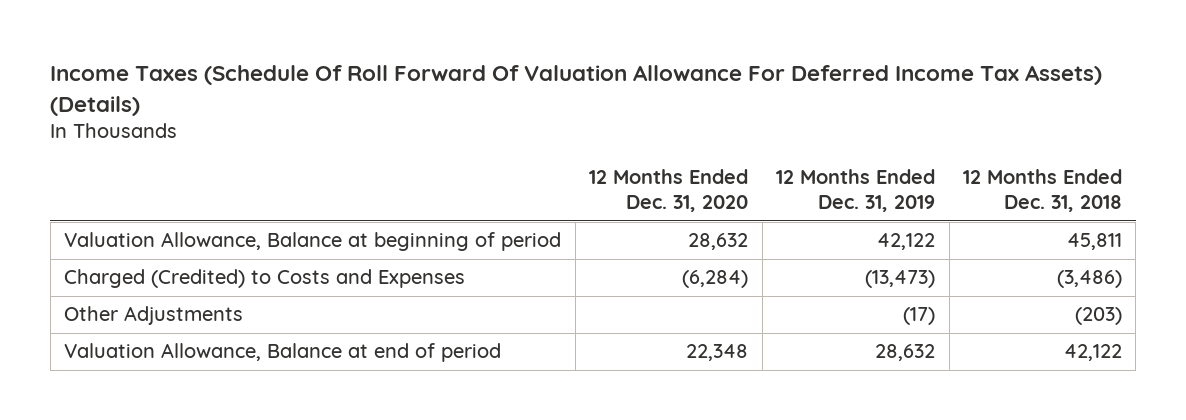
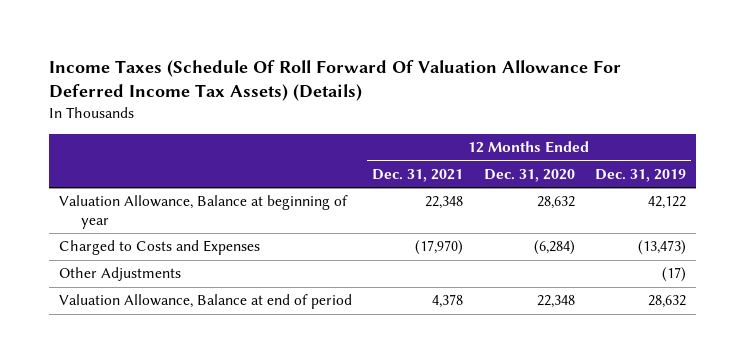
[962,168,1122,213] 12 Months Ended Dec. 31, 2018 -> none
none -> [372,168,464,182] Dec. 31, 2021
[64,232,562,252] Valuation Allowance, Balance at beginning of period -> [59,195,349,229] Valuation Allowance, Balance at beginning of year
[64,269,466,289] Charged (Credited) to Costs and Expenses -> [59,240,261,256] Charged to Costs and Expenses

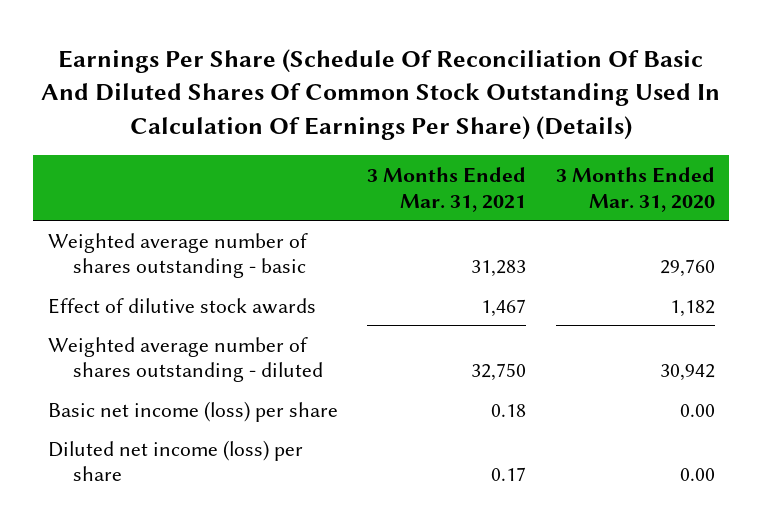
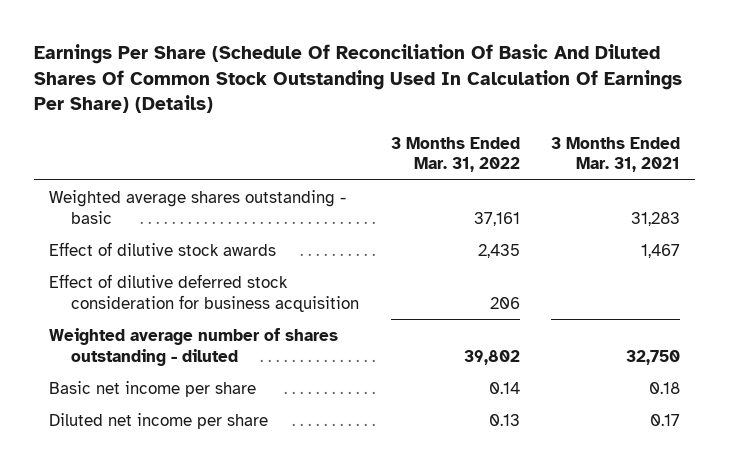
[555,167,715,212] 3 Months Ended Mar. 31, 2020 -> none
none -> [390,136,520,173] 3 Months Ended Mar. 31, 2022
[47,232,308,279] Weighted average number of shares outstanding - basic -> [49,189,347,224] Weighted average shares outstanding - basic
none -> [49,273,360,312] Effect of dilutive deferred stock consideration for business acquisition
[47,400,338,422] Basic net income (loss) per share -> [49,380,257,397] Basic net income per share
[47,439,303,482] Diluted net income (loss) per share -> [49,412,269,429] Diluted net income per share

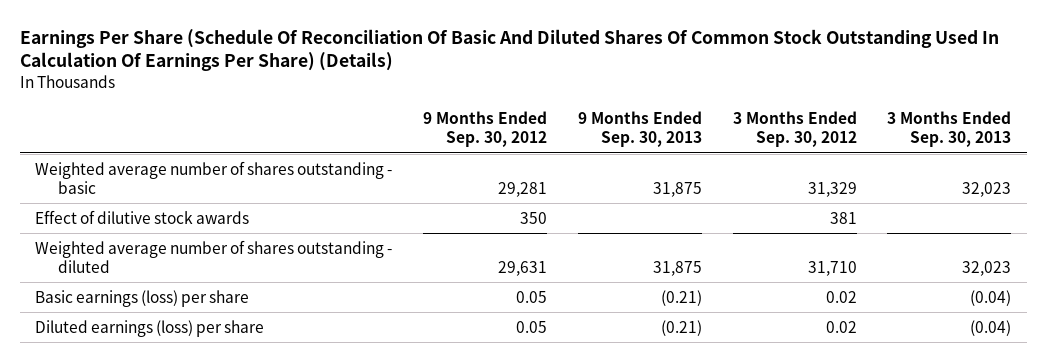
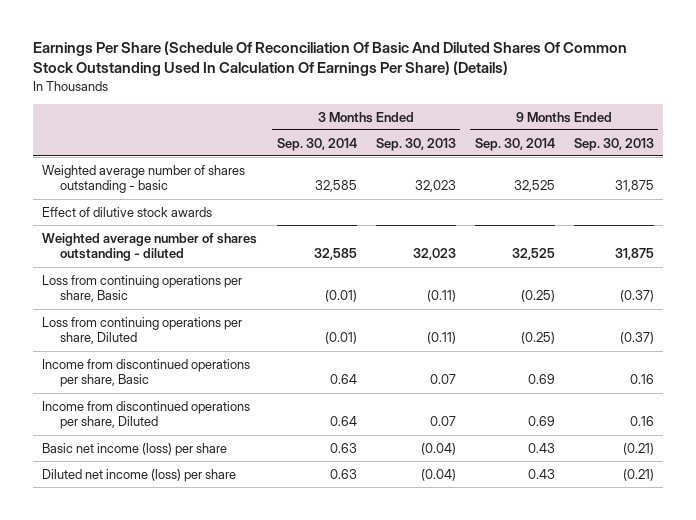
[422,111,547,148] 9 Months Ended Sep. 30, 2012 -> none
[732,111,857,148] 3 Months Ended Sep. 30, 2012 -> none
none -> [276,137,357,151] Sep. 30, 2014
none -> [474,137,555,151] Sep. 30, 2014
none -> [42,274,243,303] Loss from continuing operations per share, Basic
none -> [42,316,243,345] Loss from continuing operations per share, Diluted
none -> [42,358,251,388] Income from discontinued operations per share, Basic
none -> [42,400,251,430] Income from discontinued operations per share, Diluted
[35,289,250,307] Basic earnings (loss) per share -> [42,442,228,456] Basic net income (loss) per share
[35,319,265,337] Diluted earnings (loss) per share -> [42,468,237,482] Diluted net income (loss) per share

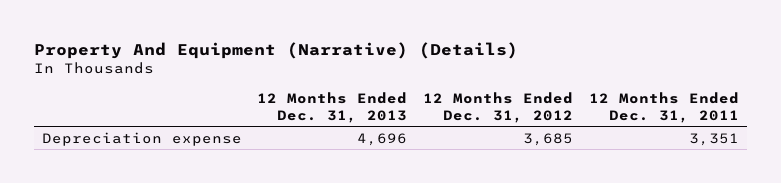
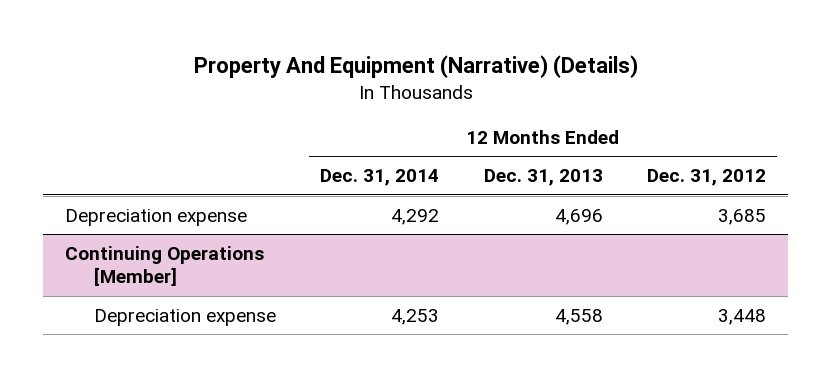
[589,91,740,124] 12 Months Ended Dec. 31, 2011 -> none
none -> [320,169,440,187] Dec. 31, 2014
none -> [65,245,265,287] Continuing Operations [Member]
none -> [94,308,277,326] Depreciation expense

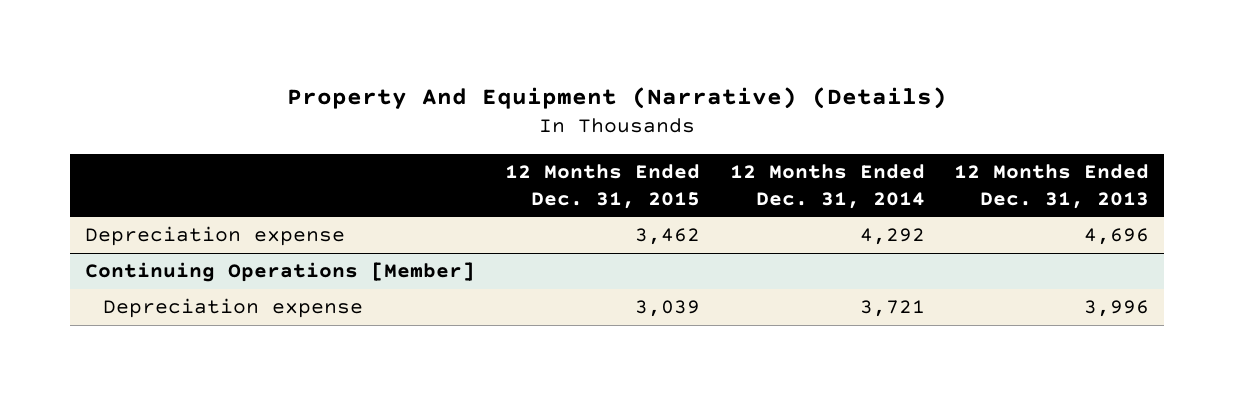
[646,169,766,187] Dec. 31, 2012 -> none
none -> [504,163,700,209] 12 Months Ended Dec. 31, 2015
[391,308,440,325] 4,253 -> [859,300,925,318] 3,721
[554,308,603,325] 4,558 -> [1084,300,1150,318] 3,996

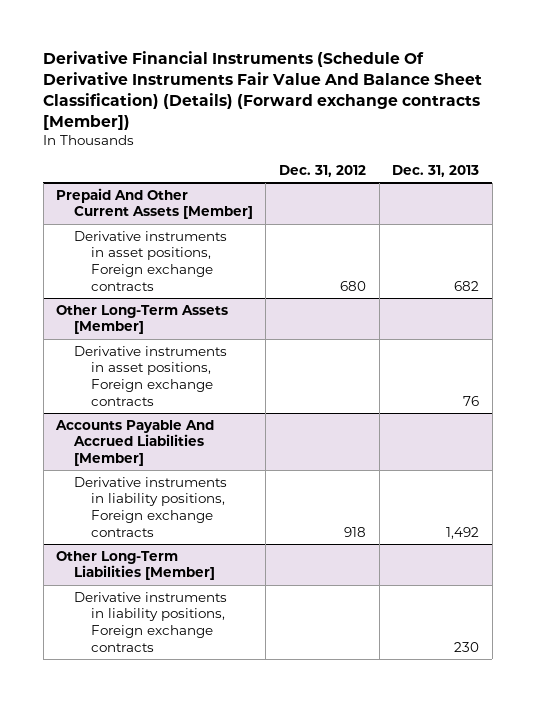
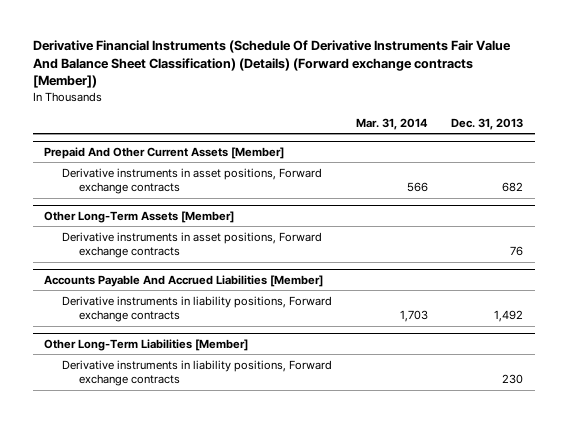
[279,164,367,177] Dec. 31, 2012 -> none
none -> [355,117,428,130] Mar. 31, 2014
[73,230,227,291] Derivative instruments in asset positions, Foreign exchange contracts -> [61,167,322,195] Derivative instruments in asset positions, Forward exchange contracts
[73,345,227,406] Derivative instruments in asset positions, Foreign exchange contracts -> [61,231,322,259] Derivative instruments in asset positions, Forward exchange contracts
[73,476,227,537] Derivative instruments in liability positions, Foreign exchange contracts -> [61,295,332,323] Derivative instruments in liability positions, Forward exchange contracts
[73,591,227,652] Derivative instruments in liability positions, Foreign exchange contracts -> [61,359,332,387] Derivative instruments in liability positions, Forward exchange contracts

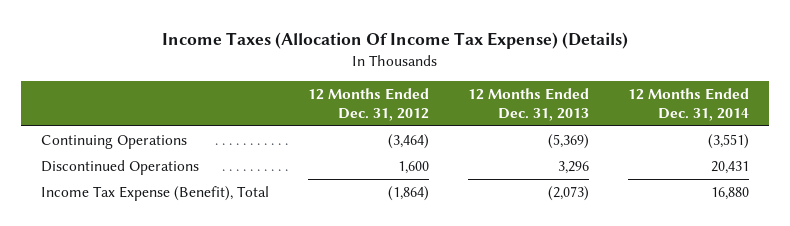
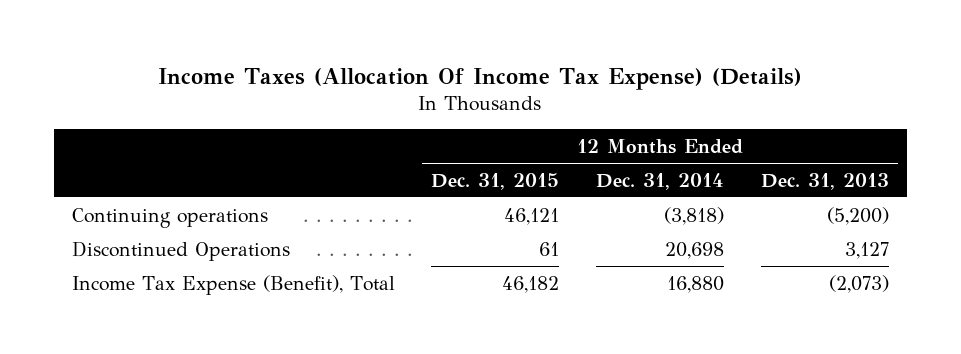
[307,88,429,121] 12 Months Ended Dec. 31, 2012 -> none
none -> [431,172,560,190] Dec. 31, 2015
[40,135,187,150] Continuing Operations -> [71,207,268,228] Continuing operations
[548,134,590,150] (5,369) -> [826,206,889,225] (5,200)
[708,134,750,150] (3,551) -> [664,206,725,225] (3,818)
[558,161,590,175] 3,296 -> [844,241,889,259] 3,127
[711,161,750,175] 20,431 -> [665,241,725,259] 20,698

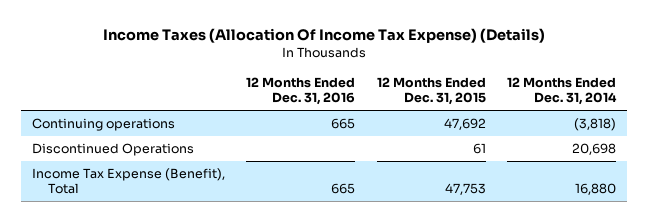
[760,172,889,190] Dec. 31, 2013 -> none
none -> [246,76,356,106] 12 Months Ended Dec. 31, 2016
[504,207,560,225] 46,121 -> [443,118,486,131] 47,692
[502,275,560,293] 46,182 -> [444,183,486,196] 47,753

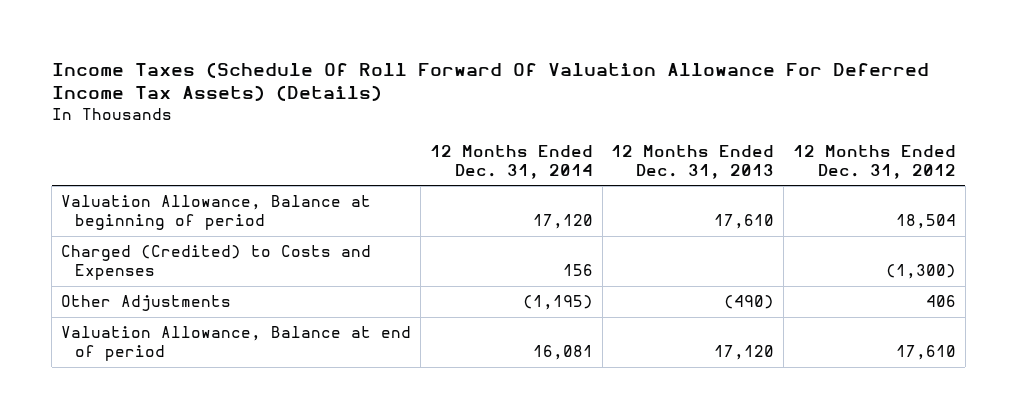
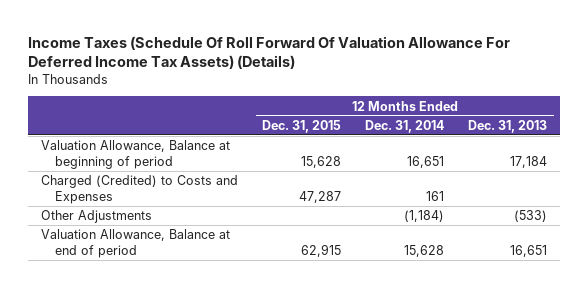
[792,144,956,179] 12 Months Ended Dec. 31, 2012 -> none
none -> [261,119,341,133] Dec. 31, 2015
[532,214,593,230] 17,120 -> [407,156,445,169] 16,651
[714,214,775,230] 17,610 -> [510,156,548,169] 17,184
[562,264,593,277] 156 -> [426,191,445,202] 161
[522,295,593,311] (1,195) -> [404,210,445,223] (1,184)
[724,295,775,310] (490) -> [514,210,548,223] (533)
[532,345,593,361] 16,081 -> [404,245,445,258] 15,628
[714,345,775,361] 17,120 -> [510,245,548,258] 16,651

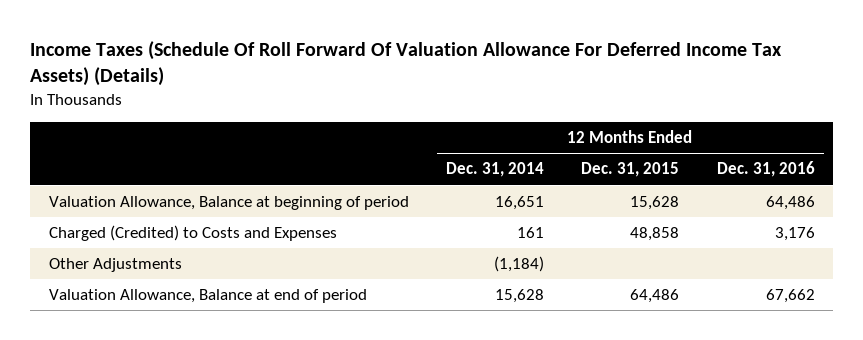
[468,119,548,133] Dec. 31, 2013 -> none
none -> [716,161,815,178] Dec. 31, 2016
[298,191,341,204] 47,287 -> [630,227,680,242] 48,858
[300,244,341,258] 62,915 -> [630,289,680,304] 64,486

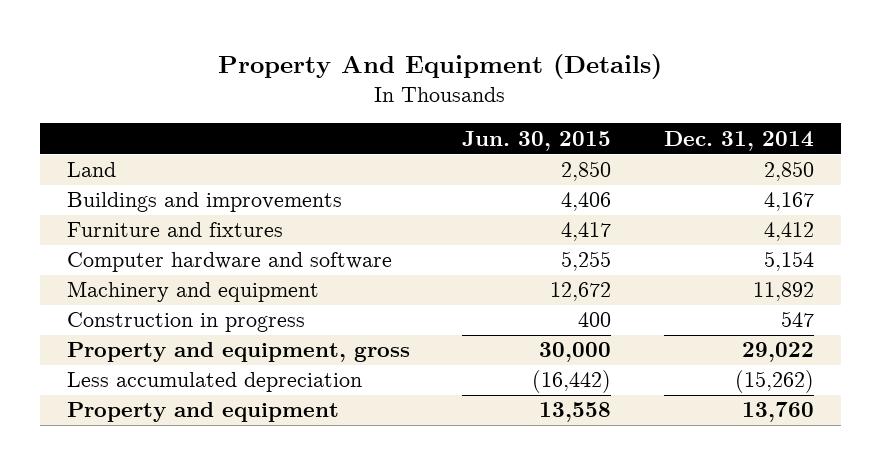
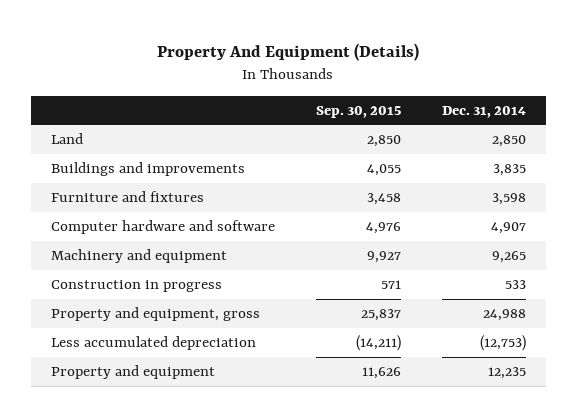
[462,130,612,151] Jun. 30, 2015 -> none
none -> [315,105,401,118] Sep. 30, 2015
[764,192,815,212] 4,167 -> [492,164,526,177] 3,835
[764,222,815,242] 4,412 -> [491,193,526,206] 3,598
[764,251,815,272] 5,154 -> [490,222,526,235] 4,907
[753,282,815,302] 11,892 -> [491,251,526,264] 9,265
[781,311,815,328] 547 -> [504,280,526,290] 533
[742,342,815,363] 29,022 -> [482,309,526,322] 24,988
[735,370,815,394] (15,262) -> [479,335,526,352] (12,753)
[742,402,815,423] 13,760 -> [487,367,526,380] 12,235

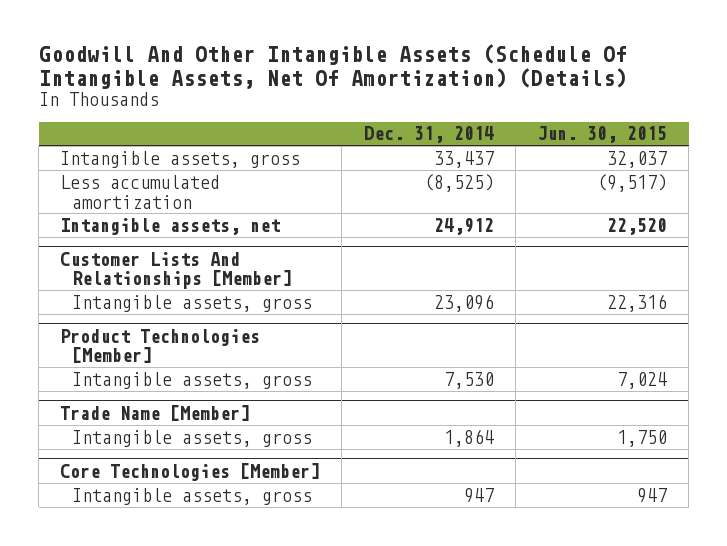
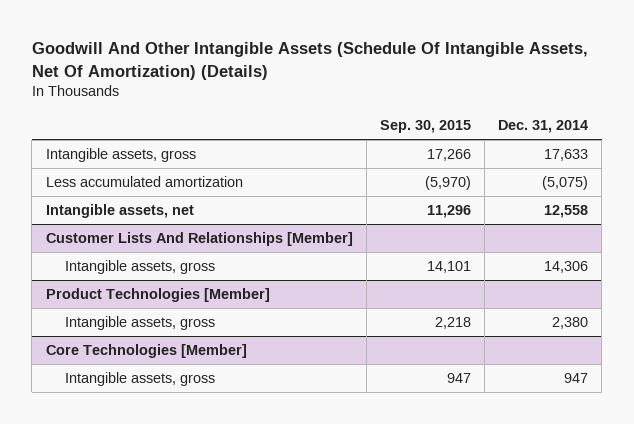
[536,126,667,144] Jun. 30, 2015 -> none
none -> [379,119,471,133] Sep. 30, 2015
[433,150,494,168] 33,437 -> [544,149,589,162] 17,633
[423,173,494,192] (8,525) -> [542,176,589,191] (5,075)
[433,217,494,235] 24,912 -> [544,205,589,219] 12,558
[433,293,494,312] 23,096 -> [544,261,589,274] 14,306
[60,404,251,421] Trade Name [Member] -> none
[72,429,313,447] Intangible assets, gross -> none
[443,371,494,389] 7,530 -> [552,317,589,330] 2,380

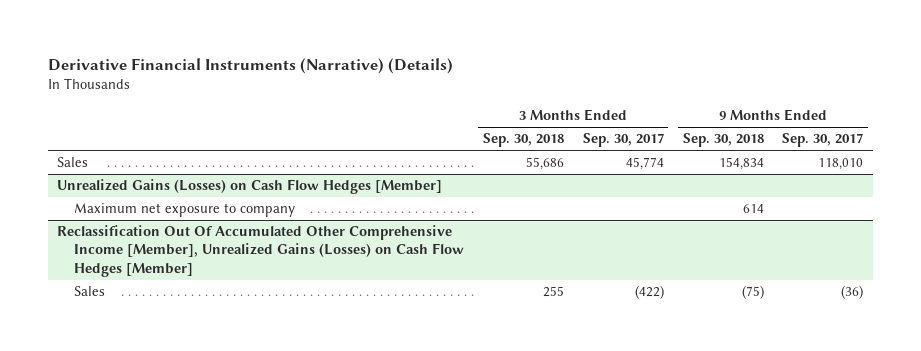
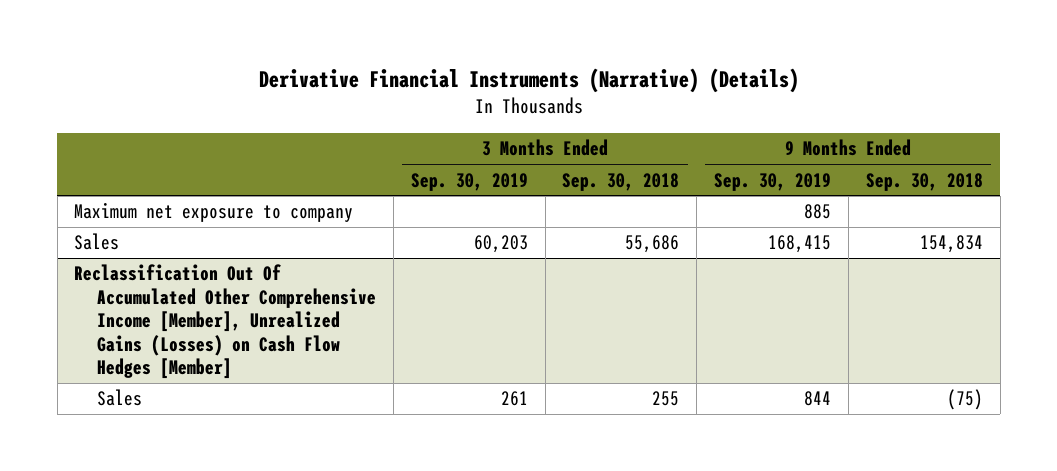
[582,133,664,148] Sep. 30, 2017 -> none
[782,133,864,148] Sep. 30, 2017 -> none
none -> [410,172,528,191] Sep. 30, 2019
none -> [714,172,832,191] Sep. 30, 2019
none -> [74,202,354,223] Maximum net exposure to company
[57,179,443,195] Unrealized Gains (Losses) on Cash Flow Hedges [Member] -> none
[74,203,296,218] Maximum net exposure to company -> none

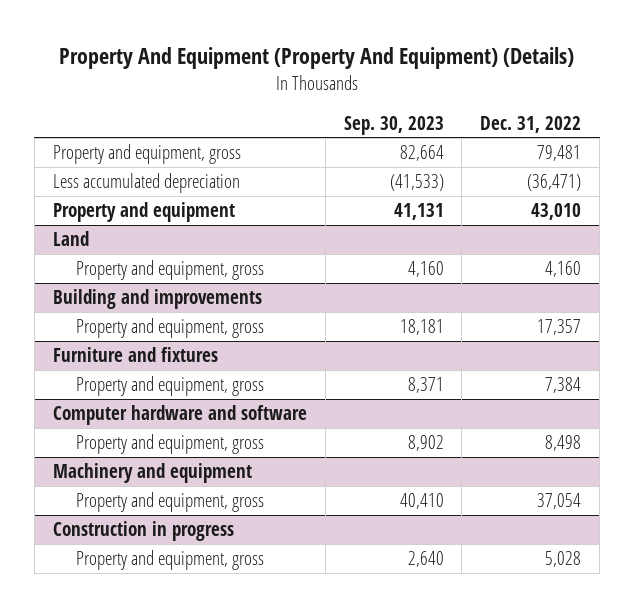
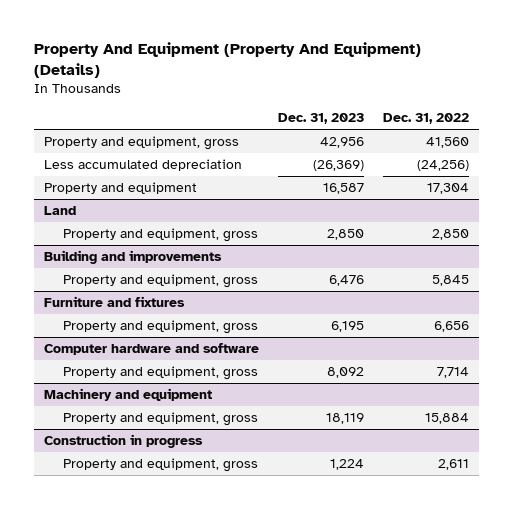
[343,115,444,135] Sep. 30, 2023 -> none
none -> [278,113,365,125] Dec. 31, 2023
[537,145,582,162] 79,481 -> [426,136,470,148] 41,560
[527,174,582,192] (36,471) -> [417,159,470,171] (24,256)
[531,203,582,221] 43,010 -> [427,182,470,194] 17,304
[545,261,582,278] 4,160 -> [432,228,470,240] 2,850
[537,319,582,336] 17,357 -> [432,274,470,286] 5,845
[545,377,582,394] 7,384 -> [434,320,470,332] 6,656
[545,435,582,452] 8,498 -> [437,366,470,378] 7,714
[537,493,582,510] 37,054 -> [425,412,470,424] 15,884
[545,551,582,568] 5,028 -> [438,458,470,470] 2,611

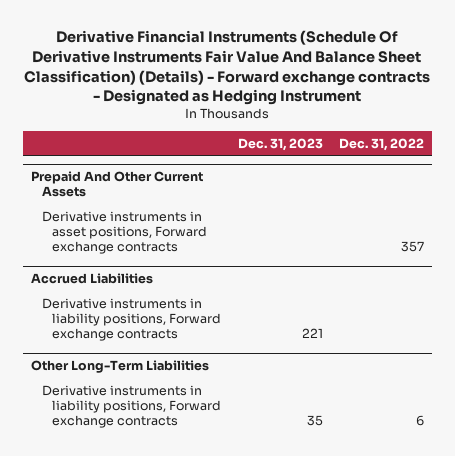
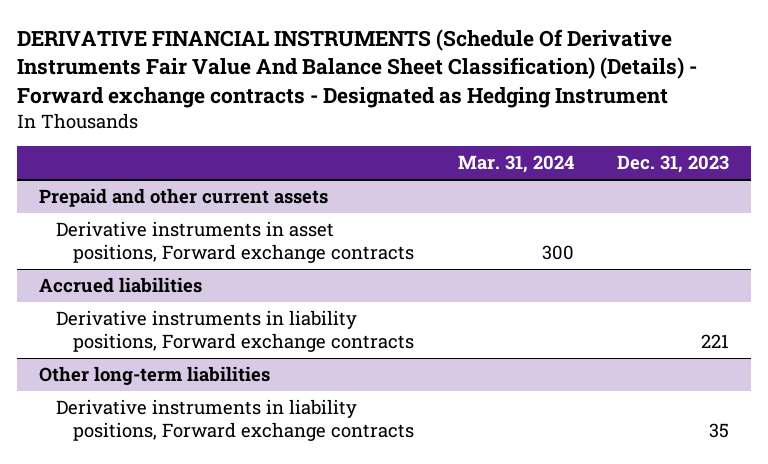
[24,30,431,106] Derivative Financial Instruments (Schedule Of Derivative Instruments Fair Value And Balance Sheet Classification) (Details) - Forward exchange contracts - Designated as Hedging Instrument -> [17,28,698,108] DERIVATIVE FINANCIAL INSTRUMENTS (Schedule Of Derivative Instruments Fair Value And Balance Sheet Classification) (Details) - Forward exchange contracts - Designated as Hedging Instrument
[338,137,424,151] Dec. 31, 2022 -> none
none -> [457,155,574,174] Mar. 31, 2024
[30,171,203,198] Prepaid And Other Current Assets -> [39,188,329,208] Prepaid and other current assets
[30,273,153,285] Accrued Liabilities -> [39,277,203,294] Accrued liabilities
[30,360,209,374] Other Long-Term Liabilities -> [39,366,271,386] Other long-term liabilities

